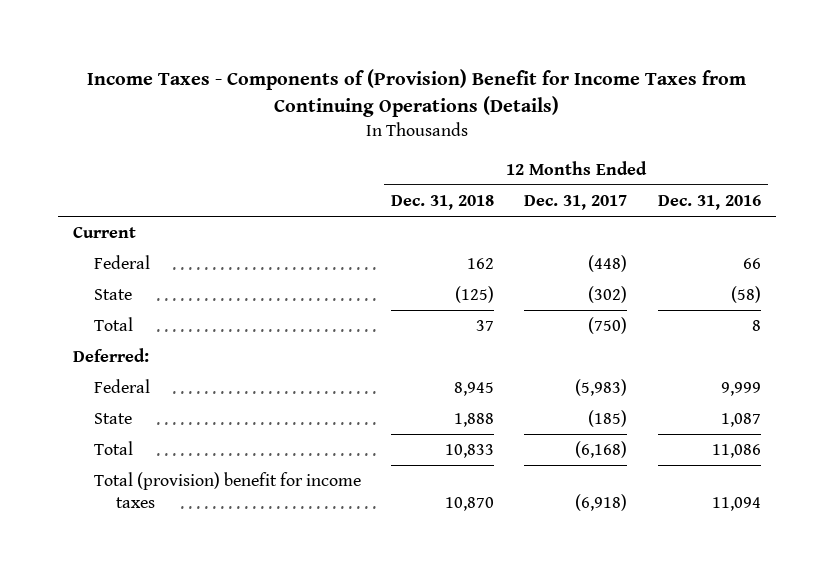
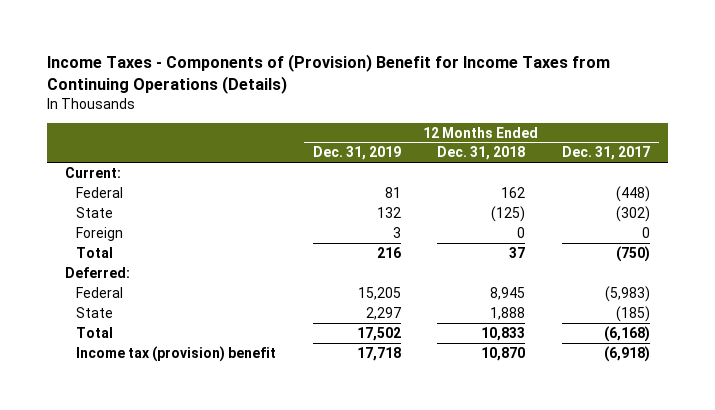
[657,194,761,210] Dec. 31, 2016 -> none
none -> [312,146,401,161] Dec. 31, 2019
[72,227,136,239] Current -> [64,166,121,178] Current:
none -> [76,226,124,241] Foreign
[94,472,362,509] Total (provision) benefit for income taxes -> [76,345,277,362] Income tax (provision) benefit

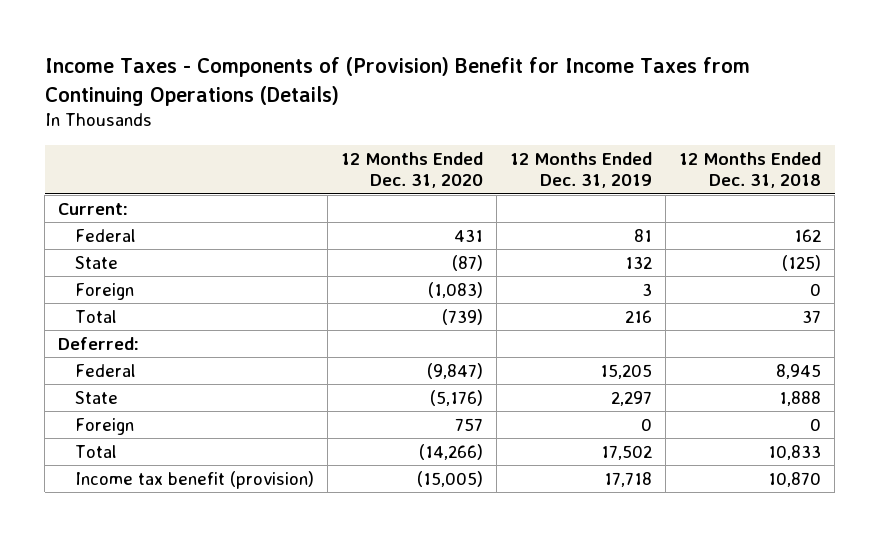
[561,146,650,161] Dec. 31, 2017 -> none
none -> [341,151,484,189] 12 Months Ended Dec. 31, 2020
none -> [75,417,135,435] Foreign
[76,345,277,362] Income tax (provision) benefit -> [75,470,315,489] Income tax benefit (provision)

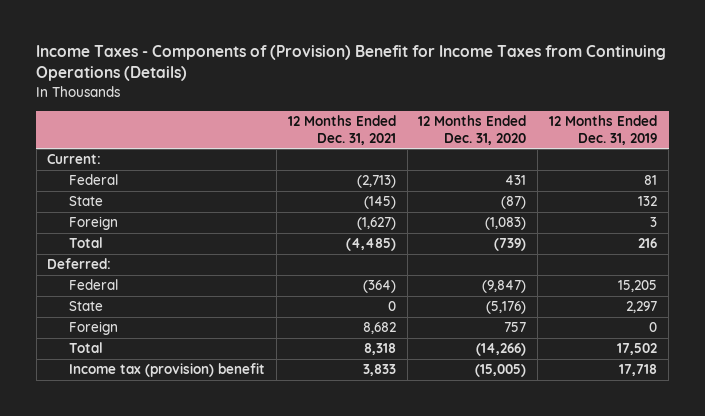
[679,151,822,189] 12 Months Ended Dec. 31, 2018 -> none
none -> [287,114,396,145] 12 Months Ended Dec. 31, 2021
[75,470,315,489] Income tax benefit (provision) -> [68,363,265,378] Income tax (provision) benefit

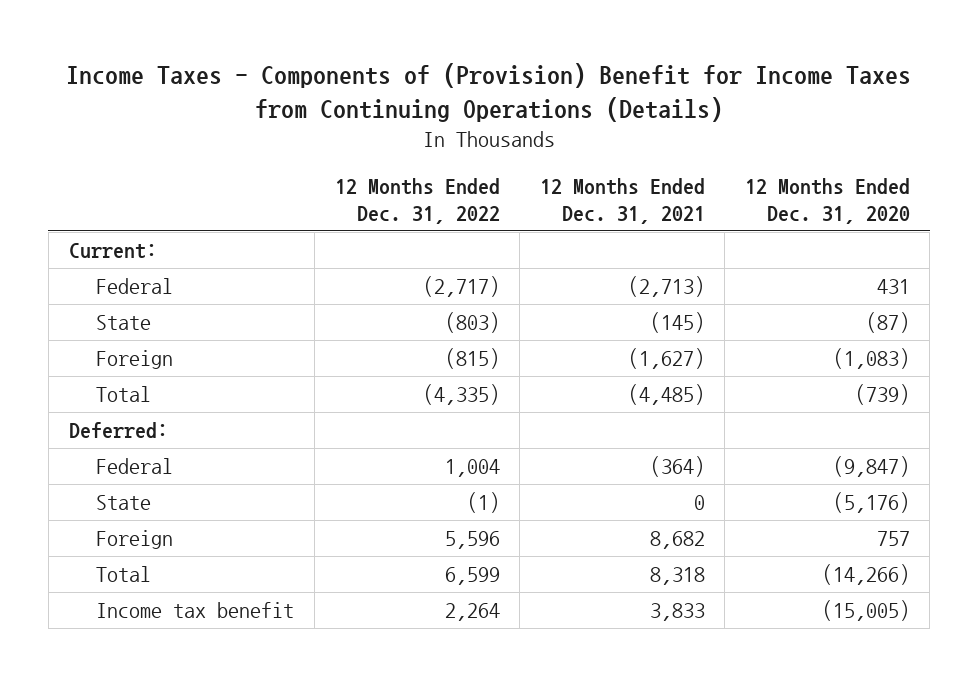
[549,114,658,145] 12 Months Ended Dec. 31, 2019 -> none
none -> [334,178,500,225] 12 Months Ended Dec. 31, 2022
[68,363,265,378] Income tax (provision) benefit -> [96,601,295,618] Income tax benefit

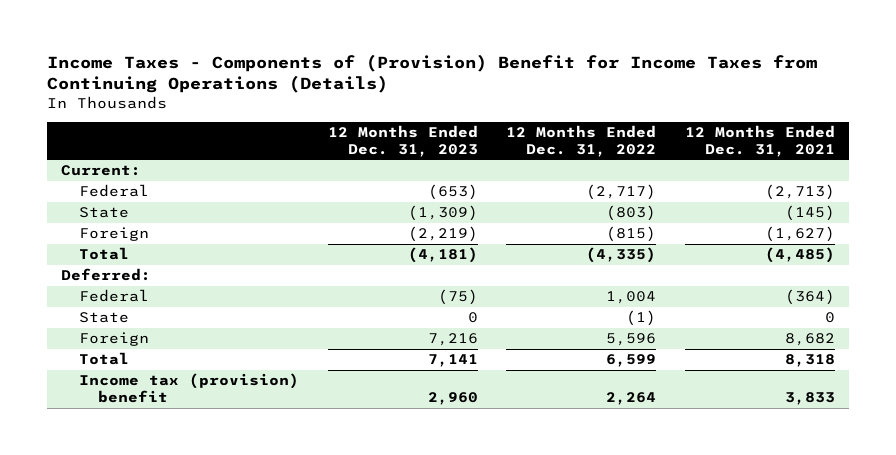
[744,178,910,225] 12 Months Ended Dec. 31, 2020 -> none
none -> [327,124,478,157] 12 Months Ended Dec. 31, 2023
[96,601,295,618] Income tax benefit -> [79,373,300,404] Income tax (provision) benefit

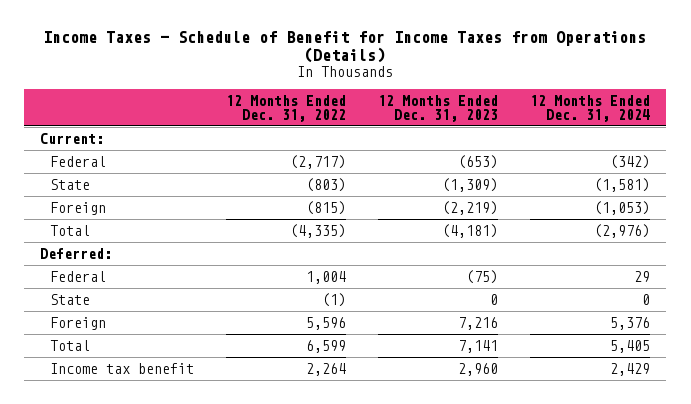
[46,53,817,94] Income Taxes - Components of (Provision) Benefit for Income Taxes from Continuing Operations (Details) -> [43,30,647,64] Income Taxes - Schedule of Benefit for Income Taxes from Operations (Details)
[684,124,835,157] 12 Months Ended Dec. 31, 2021 -> none
none -> [530,94,651,122] 12 Months Ended Dec. 31, 2024
[79,373,300,404] Income tax (provision) benefit -> [49,362,194,374] Income tax benefit

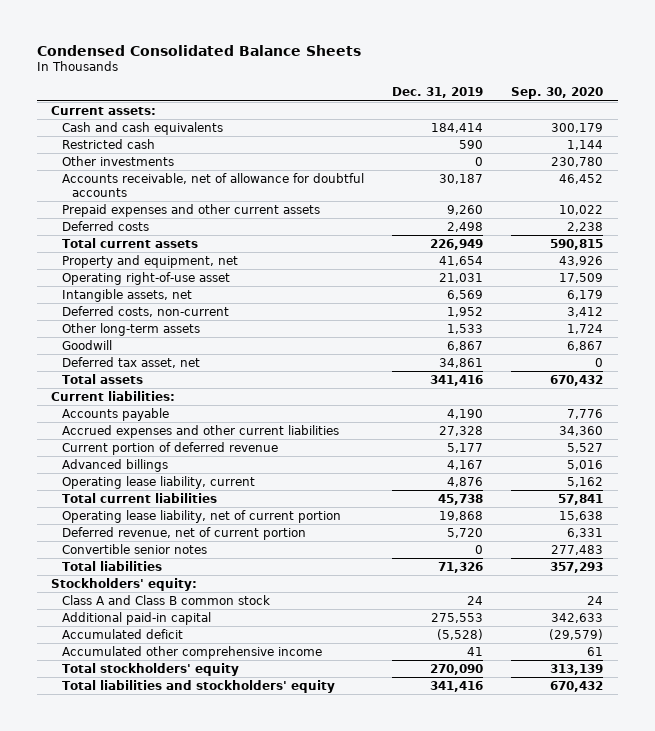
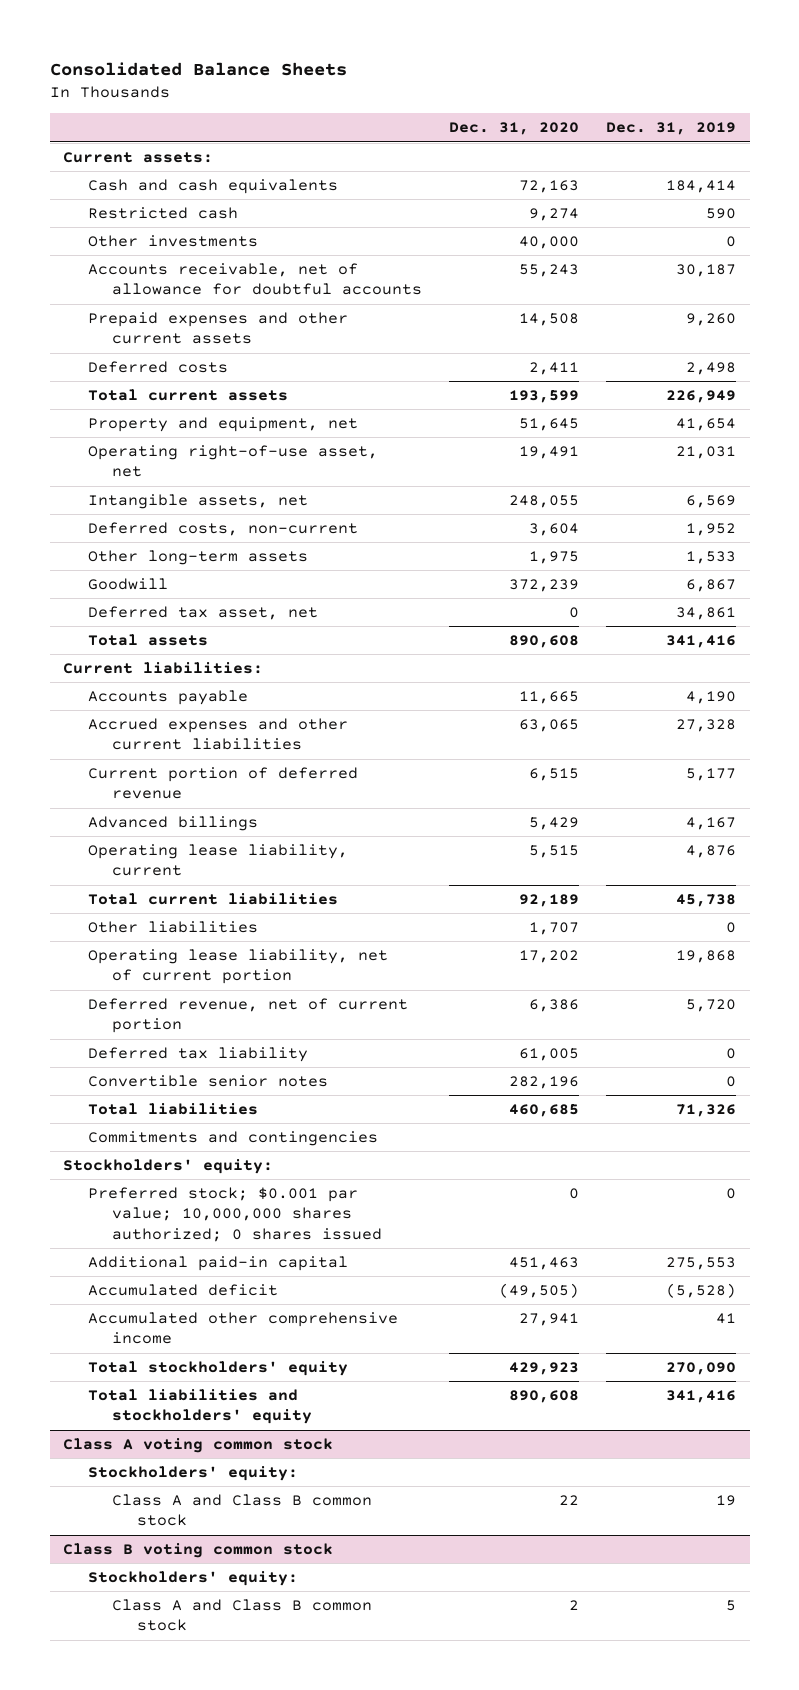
[37,44,362,56] Condensed Consolidated Balance Sheets -> [49,61,347,76] Consolidated Balance Sheets
[511,87,604,100] Sep. 30, 2020 -> none
none -> [449,122,580,136] Dec. 31, 2020
[61,271,230,285] Operating right-of-use asset -> [87,445,378,478] Operating right-of-use asset, net
none -> [87,921,258,934] Other liabilities
none -> [87,1047,308,1063] Deferred tax liability
none -> [87,1131,378,1147] Commitments and contingencies
[61,594,270,605] Class A and Class B common stock -> none
none -> [87,1187,383,1242] Preferred stock; $0.001 par value; 10,000,000 shares authorized; 0 shares issued
none -> [63,1438,334,1454] Class A voting common stock
none -> [87,1466,298,1482] Stockholders' equity:
none -> [112,1494,373,1527] Class A and Class B common stock
none -> [63,1543,334,1559] Class B voting common stock
none -> [87,1571,298,1587] Stockholders' equity:
none -> [112,1599,373,1632] Class A and Class B common stock

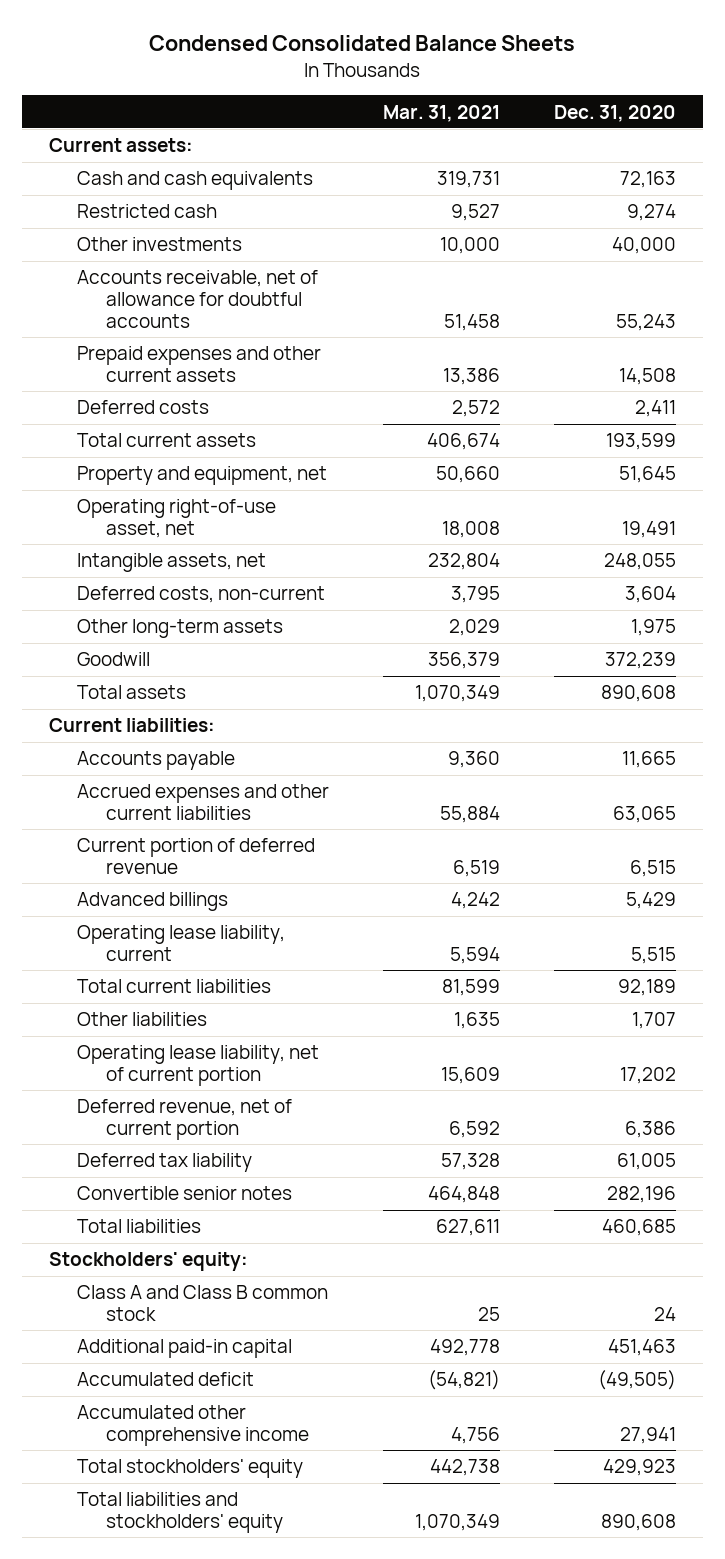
[49,61,347,76] Consolidated Balance Sheets -> [149,35,576,52] Condensed Consolidated Balance Sheets
[606,122,737,136] Dec. 31, 2019 -> none
none -> [383,104,501,122] Mar. 31, 2021
[87,606,318,621] Deferred tax asset, net -> none
[87,1131,378,1147] Commitments and contingencies -> none
[87,1187,383,1242] Preferred stock; $0.001 par value; 10,000,000 shares authorized; 0 shares issued -> none
none -> [77,1285,329,1321] Class A and Class B common stock
[63,1438,334,1454] Class A voting common stock -> none
[87,1466,298,1482] Stockholders' equity: -> none
[112,1494,373,1527] Class A and Class B common stock -> none
[63,1543,334,1559] Class B voting common stock -> none
[87,1571,298,1587] Stockholders' equity: -> none
[112,1599,373,1632] Class A and Class B common stock -> none

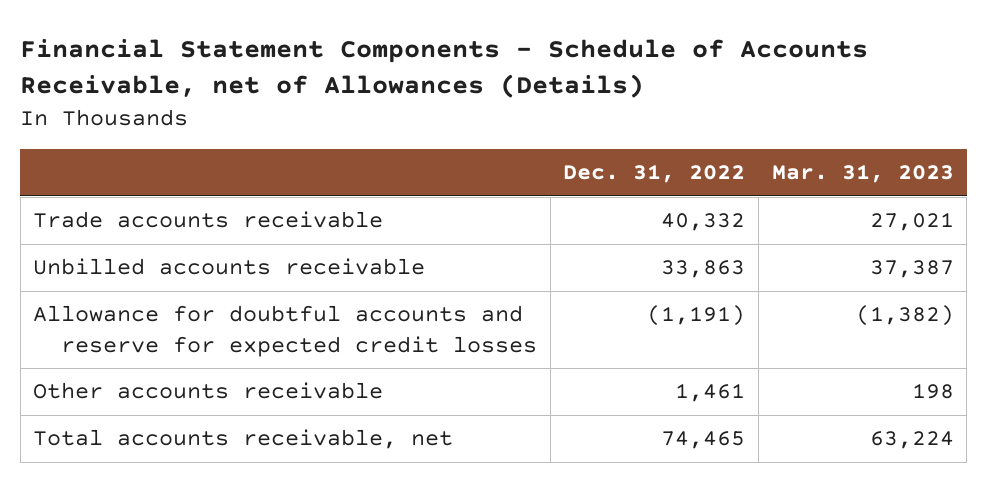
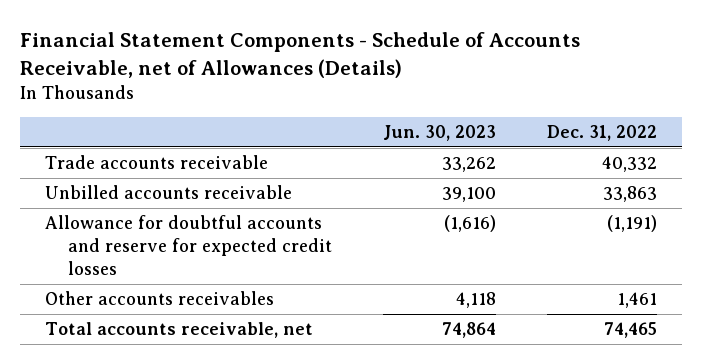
[771,164,954,184] Mar. 31, 2023 -> none
none -> [382,124,496,141] Jun. 30, 2023
[33,382,384,400] Other accounts receivable -> [45,291,275,306] Other accounts receivables

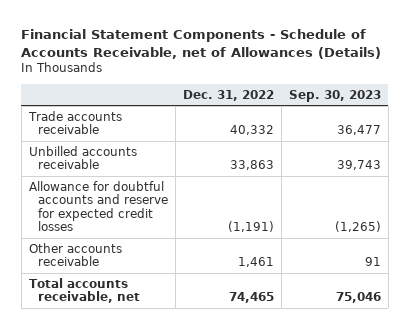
[382,124,496,141] Jun. 30, 2023 -> none
none -> [288,89,381,102] Sep. 30, 2023
[45,291,275,306] Other accounts receivables -> [28,243,122,267] Other accounts receivable

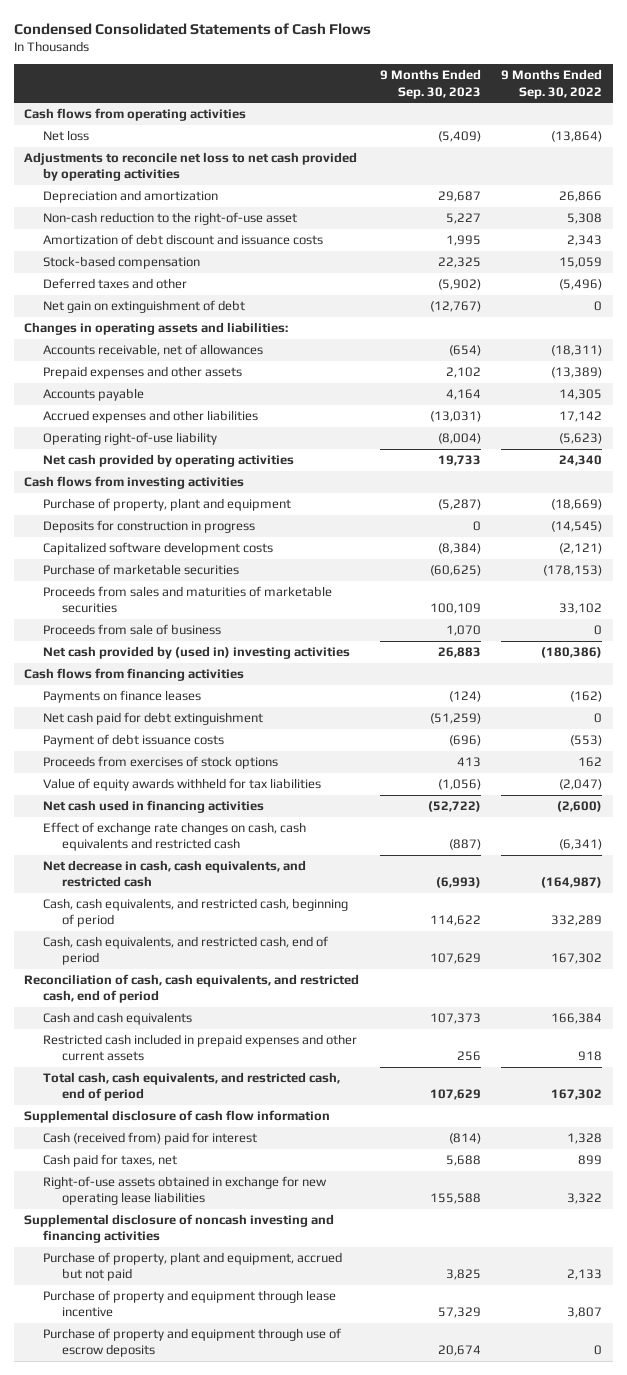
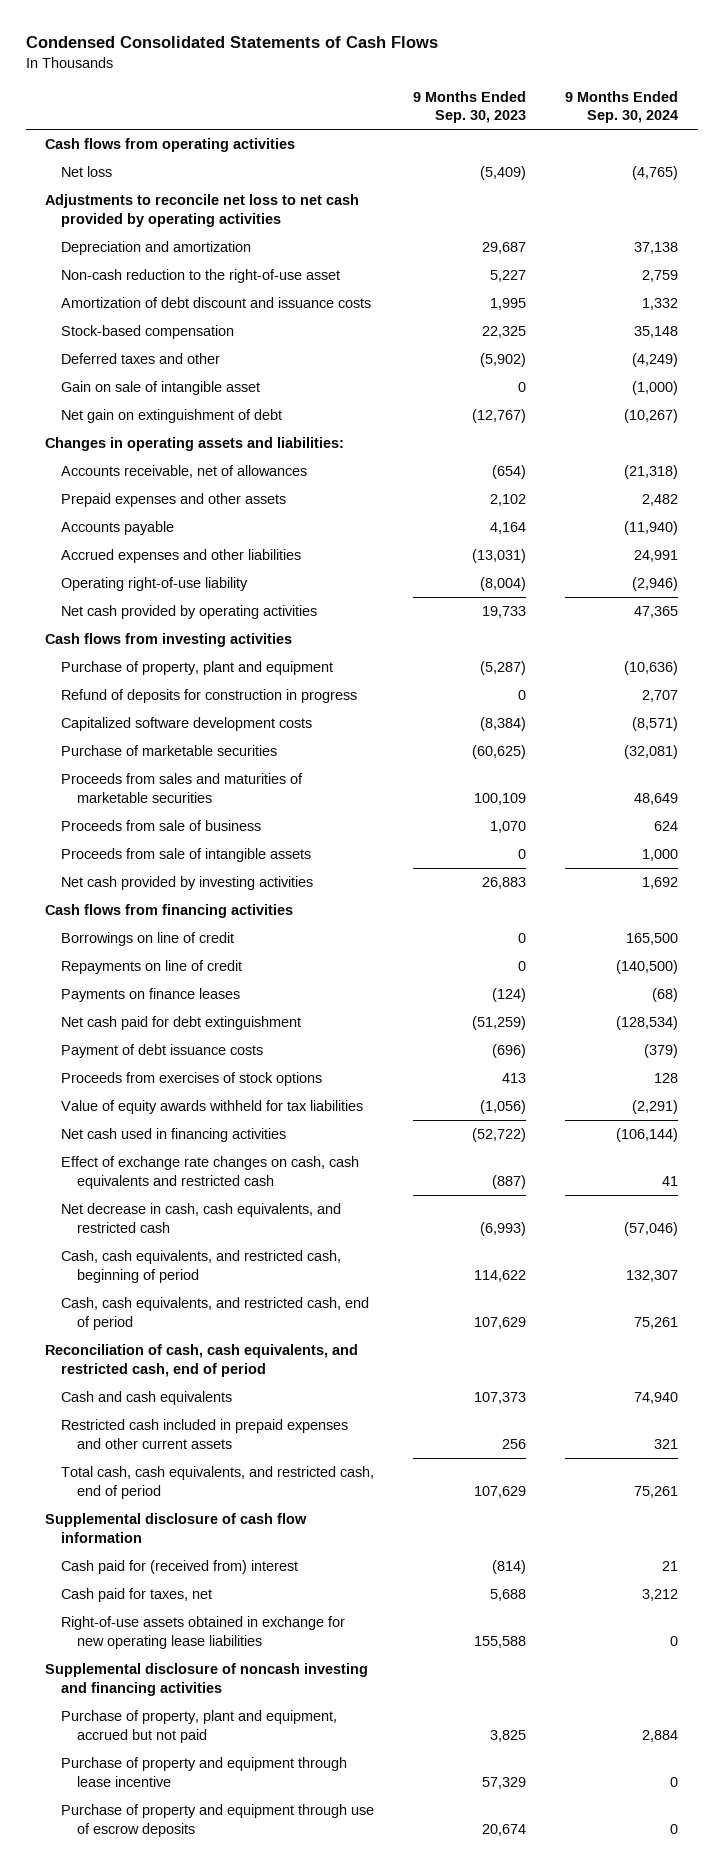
[501,69,603,99] 9 Months Ended Sep. 30, 2022 -> none
none -> [565,90,679,124] 9 Months Ended Sep. 30, 2024
none -> [61,381,261,396] Gain on sale of intangible asset
[43,520,256,534] Deposits for construction in progress -> [61,689,358,704] Refund of deposits for construction in progress
none -> [61,848,312,863] Proceeds from sale of intangible assets
[43,646,351,660] Net cash provided by (used in) investing activities -> [61,876,314,891] Net cash provided by investing activities
none -> [61,932,235,947] Borrowings on line of credit
none -> [61,960,243,975] Repayments on line of credit
[43,1132,258,1146] Cash (received from) paid for interest -> [61,1560,299,1575] Cash paid for (received from) interest

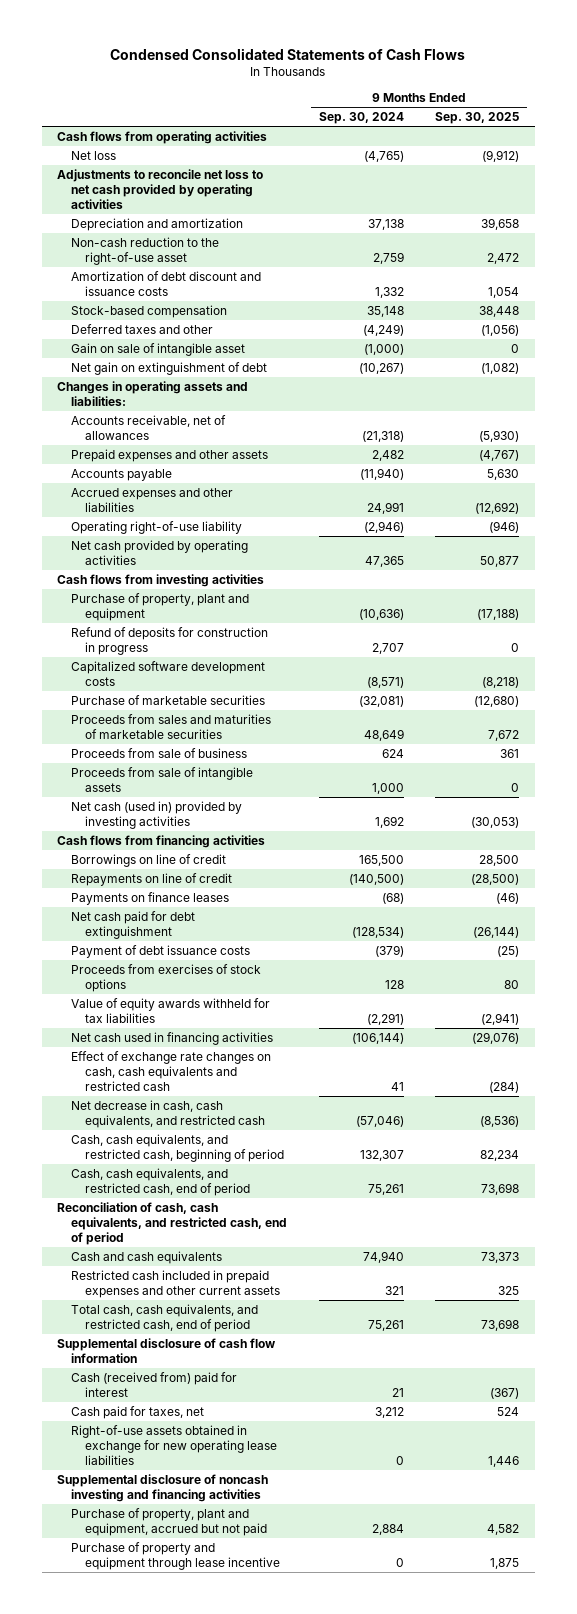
[413,90,527,124] 9 Months Ended Sep. 30, 2023 -> none
none -> [435,112,520,125] Sep. 30, 2025
[61,876,314,891] Net cash provided by investing activities -> [71,800,243,829] Net cash (used in) provided by investing activities
[61,1560,299,1575] Cash paid for (received from) interest -> [71,1371,238,1397] Cash (received from) paid for interest
[61,1804,375,1837] Purchase of property and equipment through use of escrow deposits -> none

